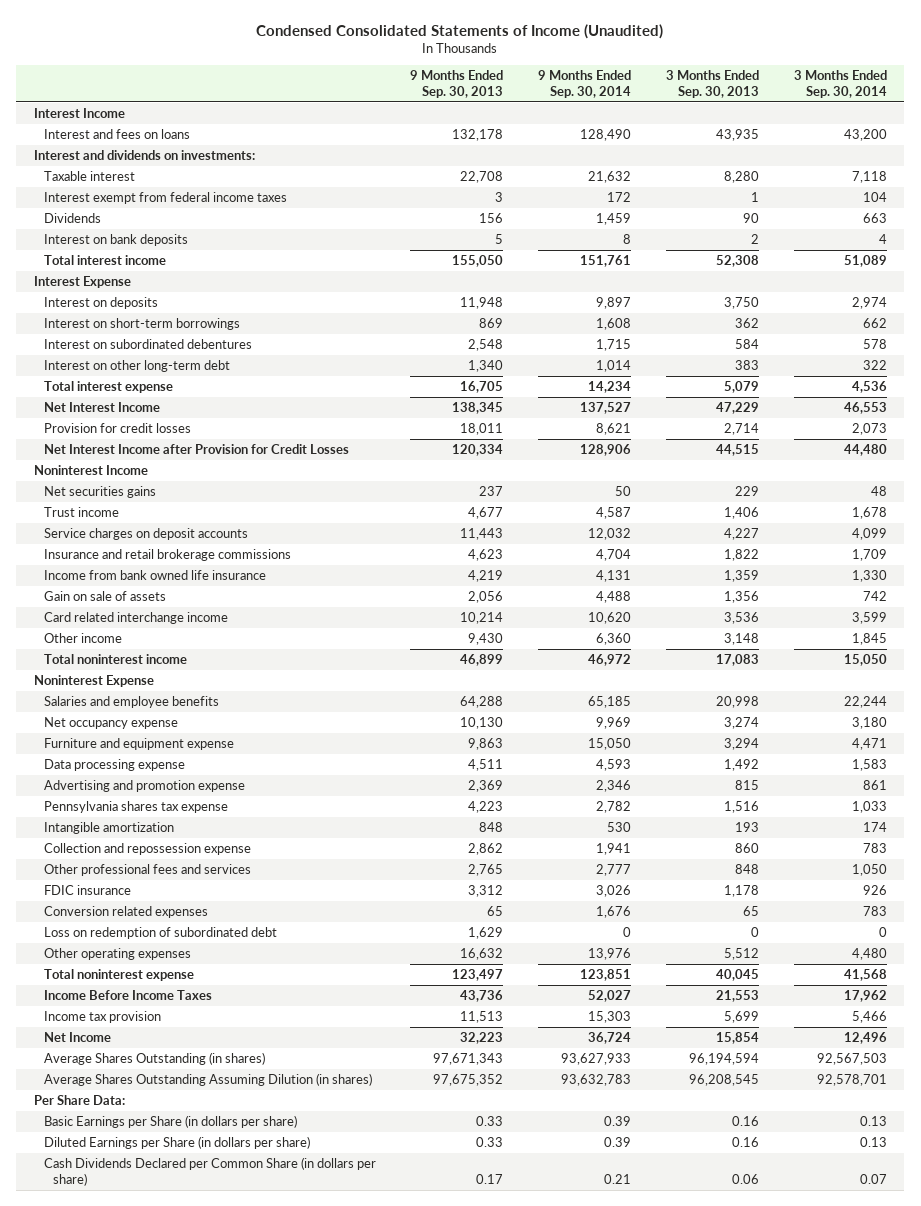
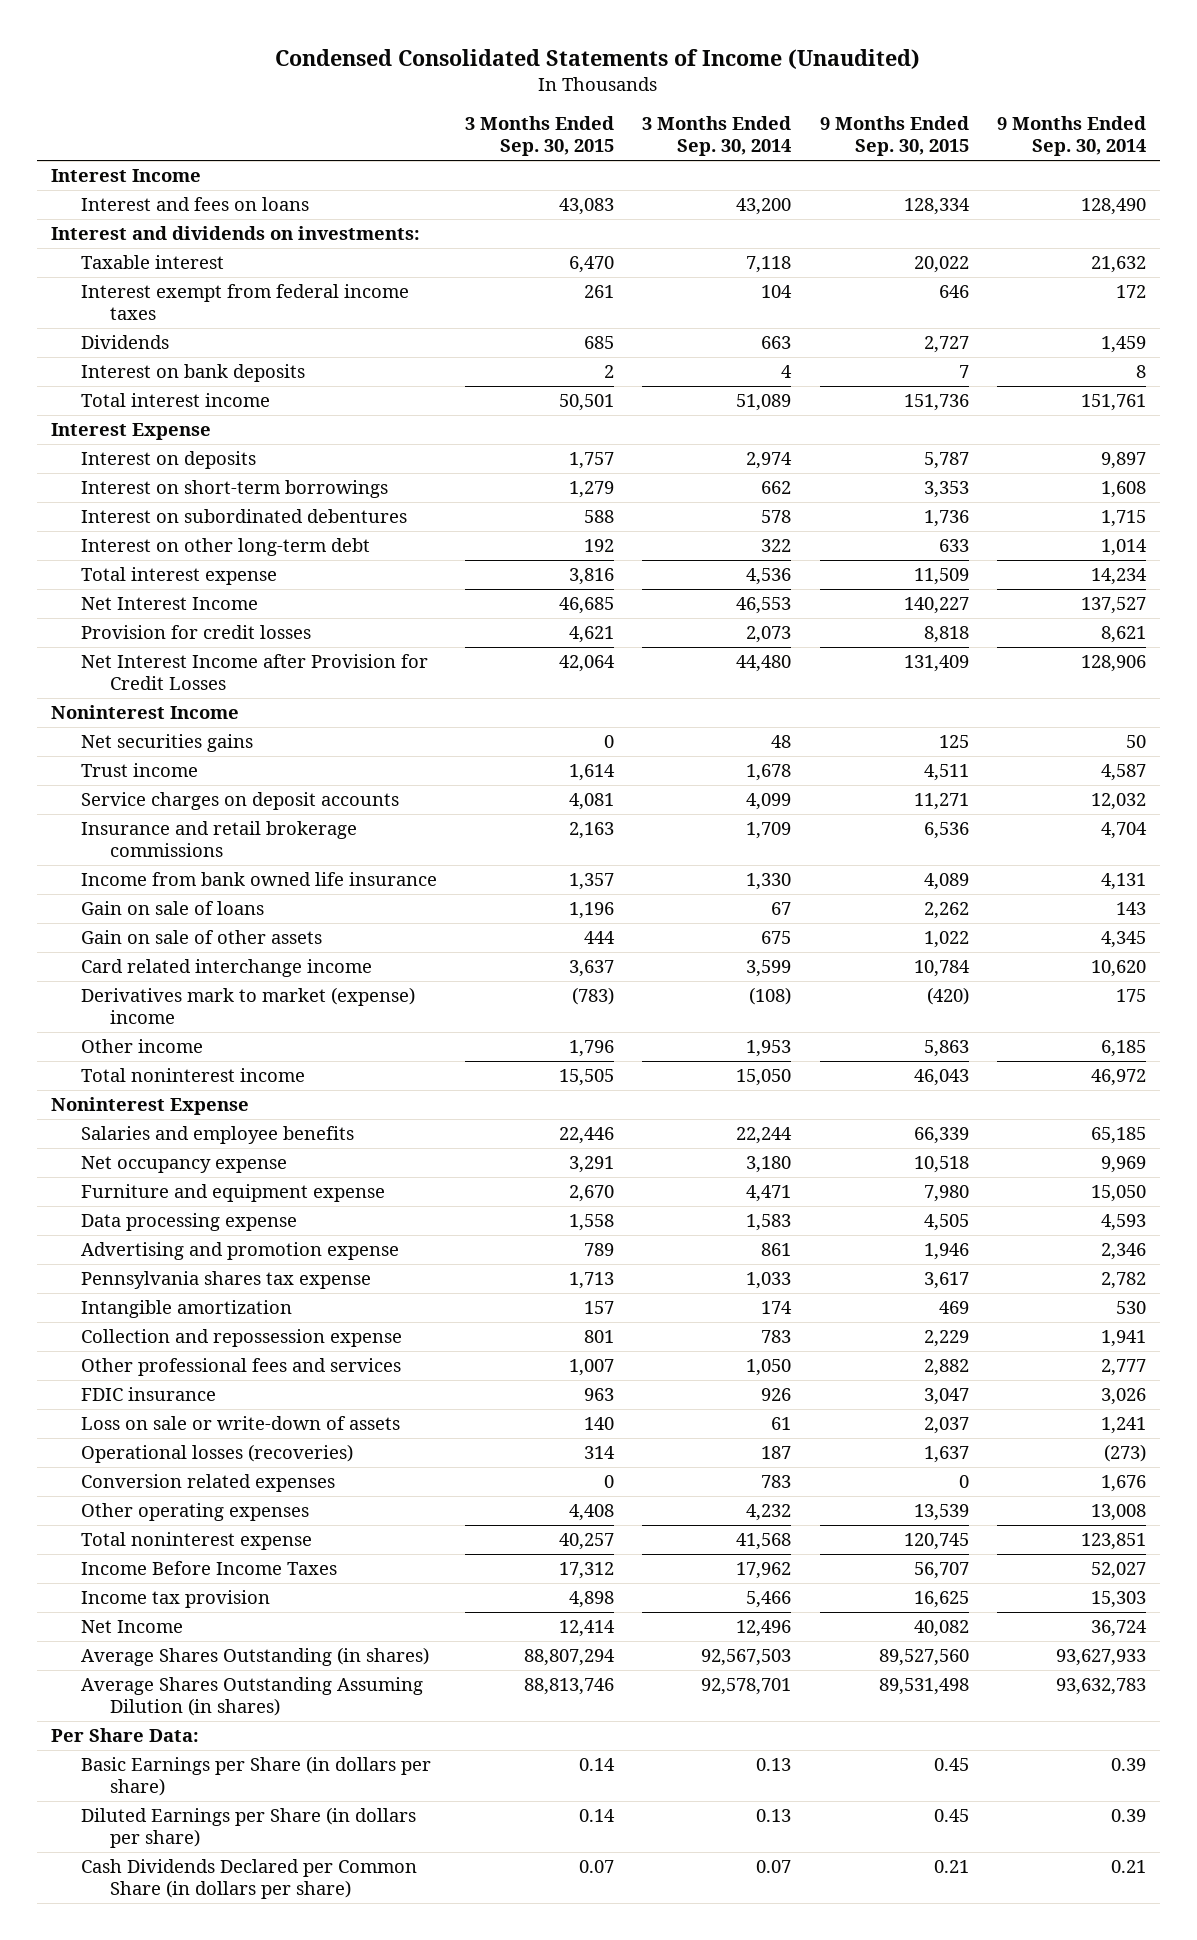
[410,70,504,98] 9 Months Ended Sep. 30, 2013 -> none
[666,70,760,98] 3 Months Ended Sep. 30, 2013 -> none
none -> [464,116,614,157] 3 Months Ended Sep. 30, 2015
none -> [819,116,969,157] 9 Months Ended Sep. 30, 2015
none -> [80,901,264,916] Gain on sale of loans
[43,590,166,601] Gain on sale of assets -> [80,930,322,945] Gain on sale of other assets
[596,590,632,603] 4,488 -> [1100,931,1146,949] 4,345
[862,590,887,601] 742 -> [761,931,792,945] 675
none -> [80,987,415,1025] Derivatives mark to market (expense) income
[596,632,632,645] 6,360 -> [1100,1040,1146,1058] 6,185
[851,632,887,645] 1,845 -> [746,1040,792,1058] 1,953
none -> [80,1416,400,1431] Loss on sale or write-down of assets
none -> [80,1444,353,1464] Operational losses (recoveries)
[43,926,277,939] Loss on redemption of subordinated debt -> none
[588,947,632,960] 13,976 -> [1090,1504,1146,1522] 13,008
[851,947,887,960] 4,480 -> [746,1504,792,1522] 4,232

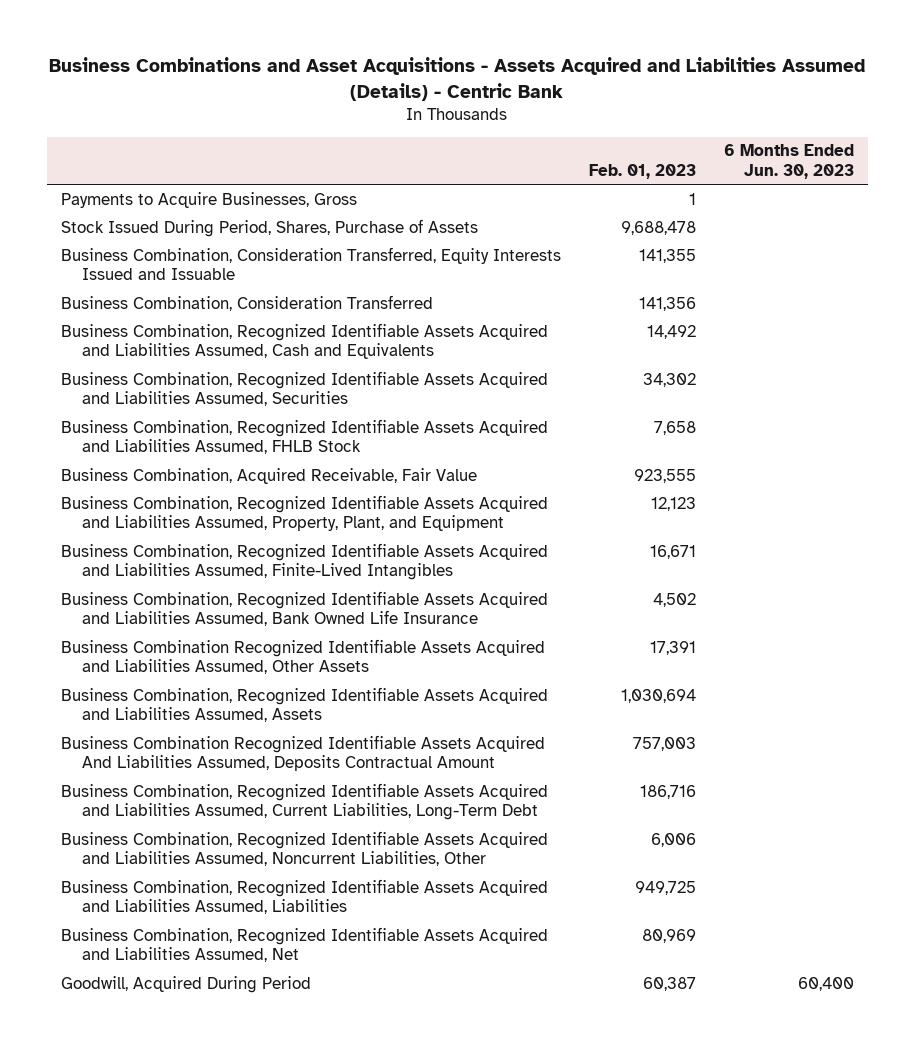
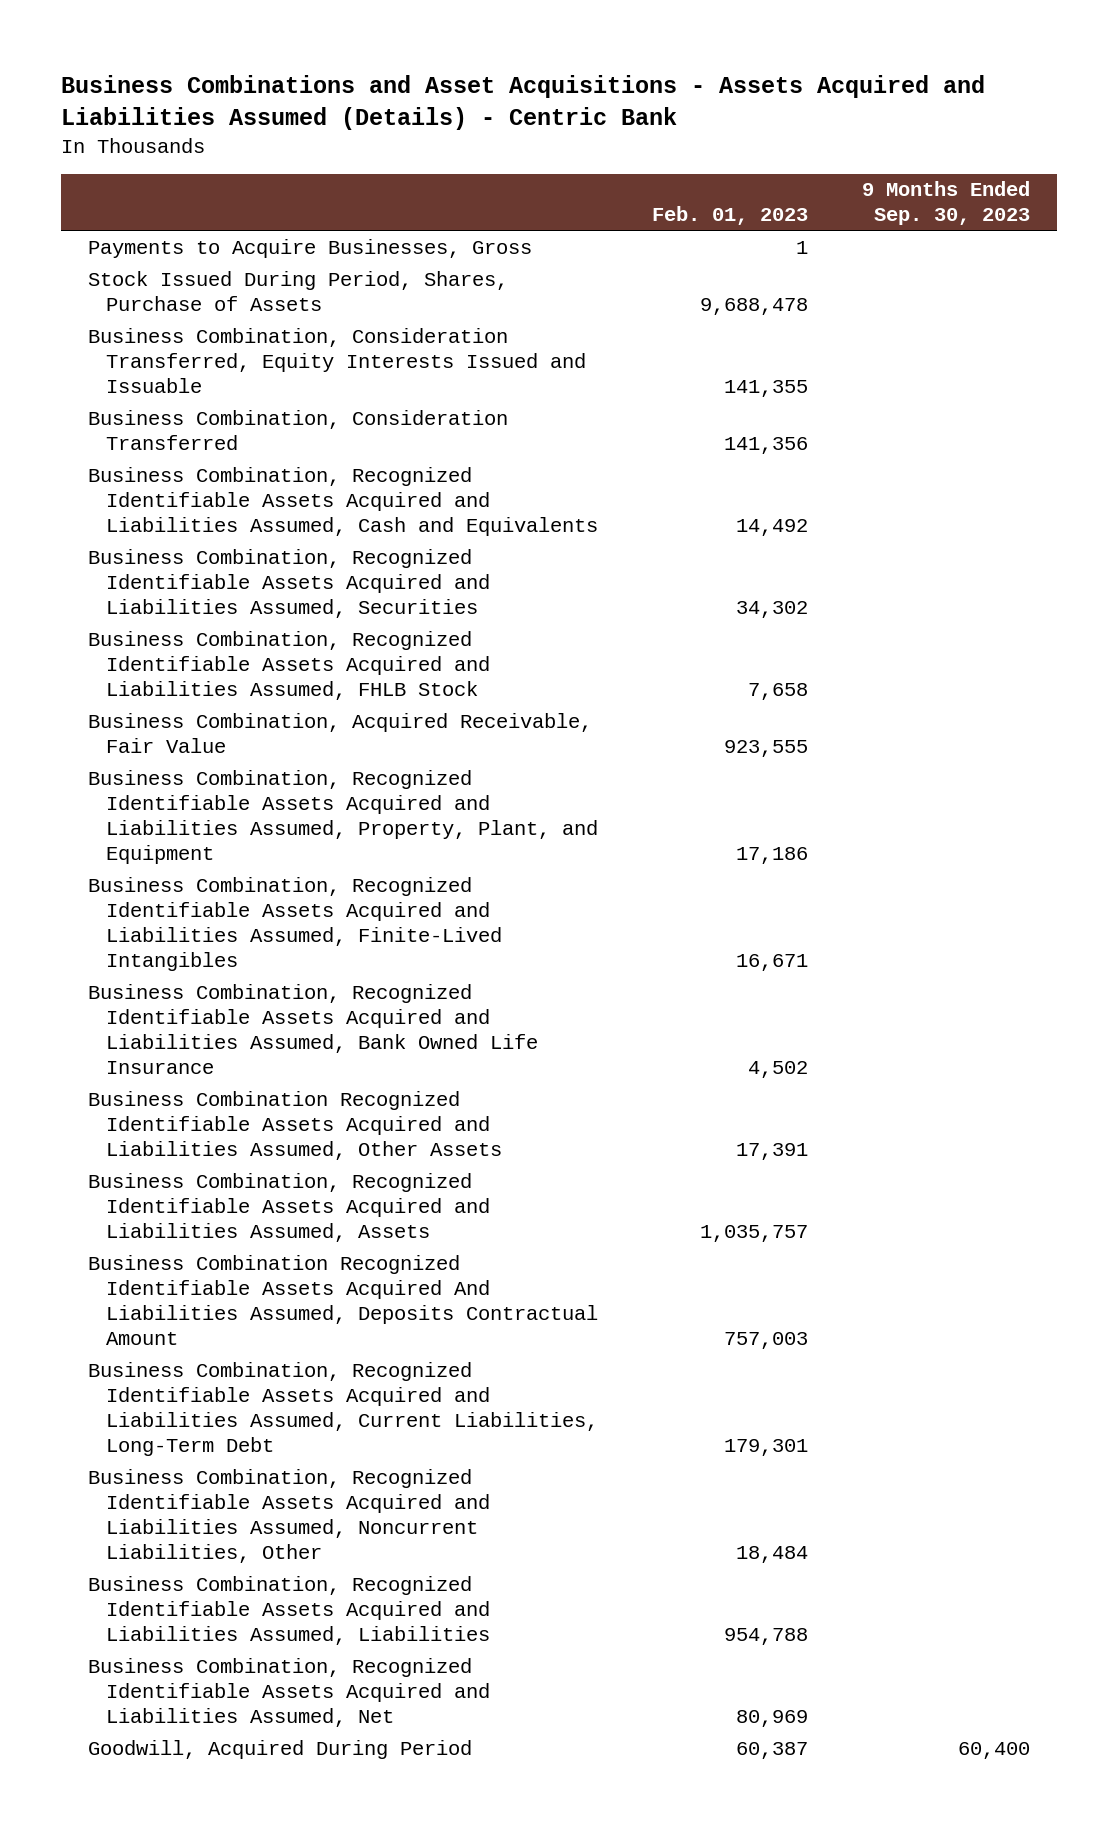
[723,144,854,179] 6 Months Ended Jun. 30, 2023 -> none
none -> [861,181,1030,226] 9 Months Ended Sep. 30, 2023
[650,496,696,511] 12,123 -> [735,846,808,864] 17,186
[620,688,696,703] 1,030,694 -> [699,1224,808,1242] 1,035,757
[639,784,696,799] 186,716 -> [723,1438,808,1456] 179,301
[650,832,696,847] 6,006 -> [735,1545,808,1563] 18,484
[634,880,696,895] 949,725 -> [723,1627,808,1645] 954,788

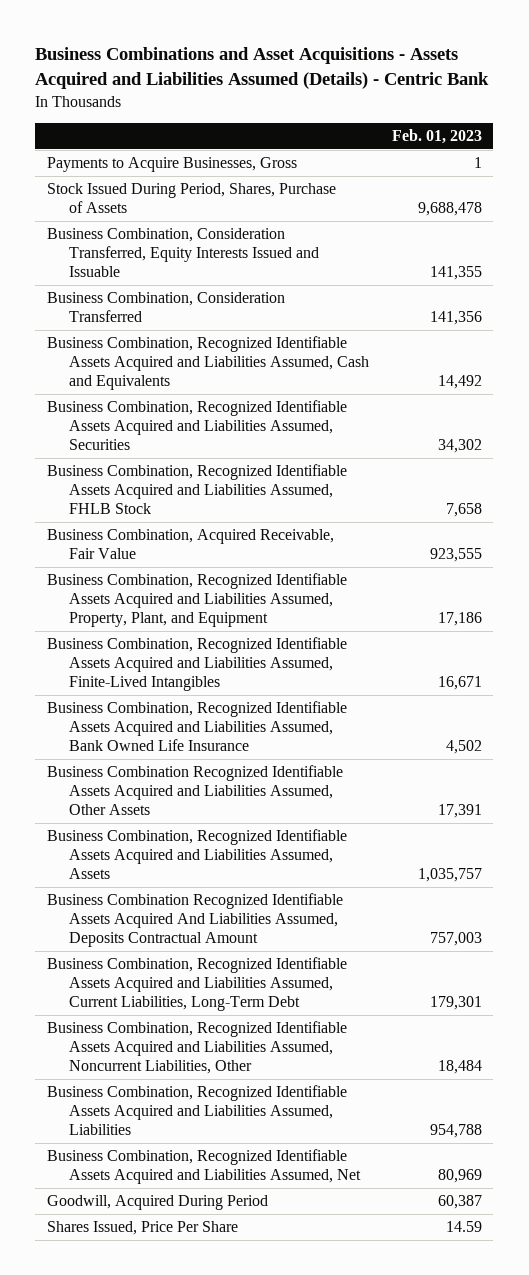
[861,181,1030,226] 9 Months Ended Sep. 30, 2023 -> none
none -> [46,1221,238,1236] Shares Issued, Price Per Share

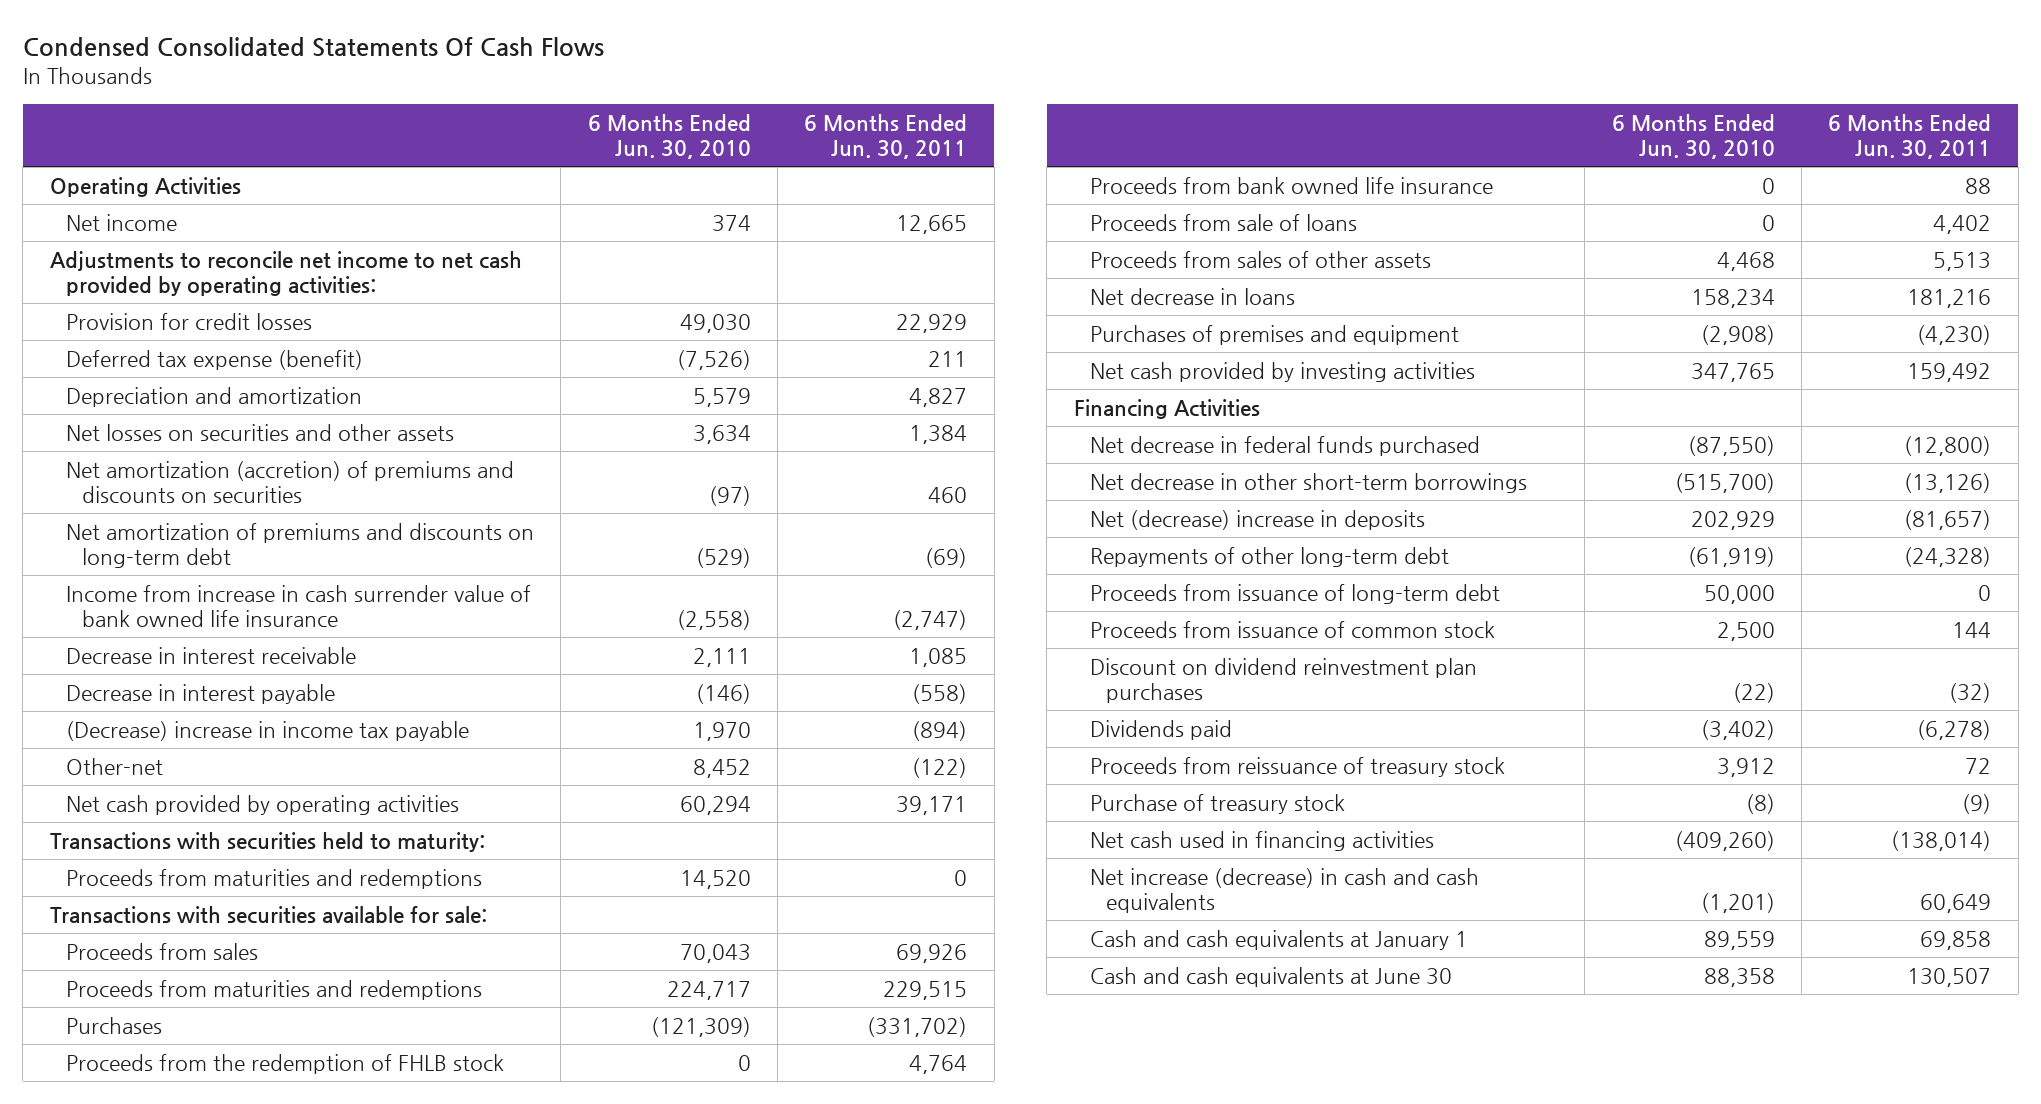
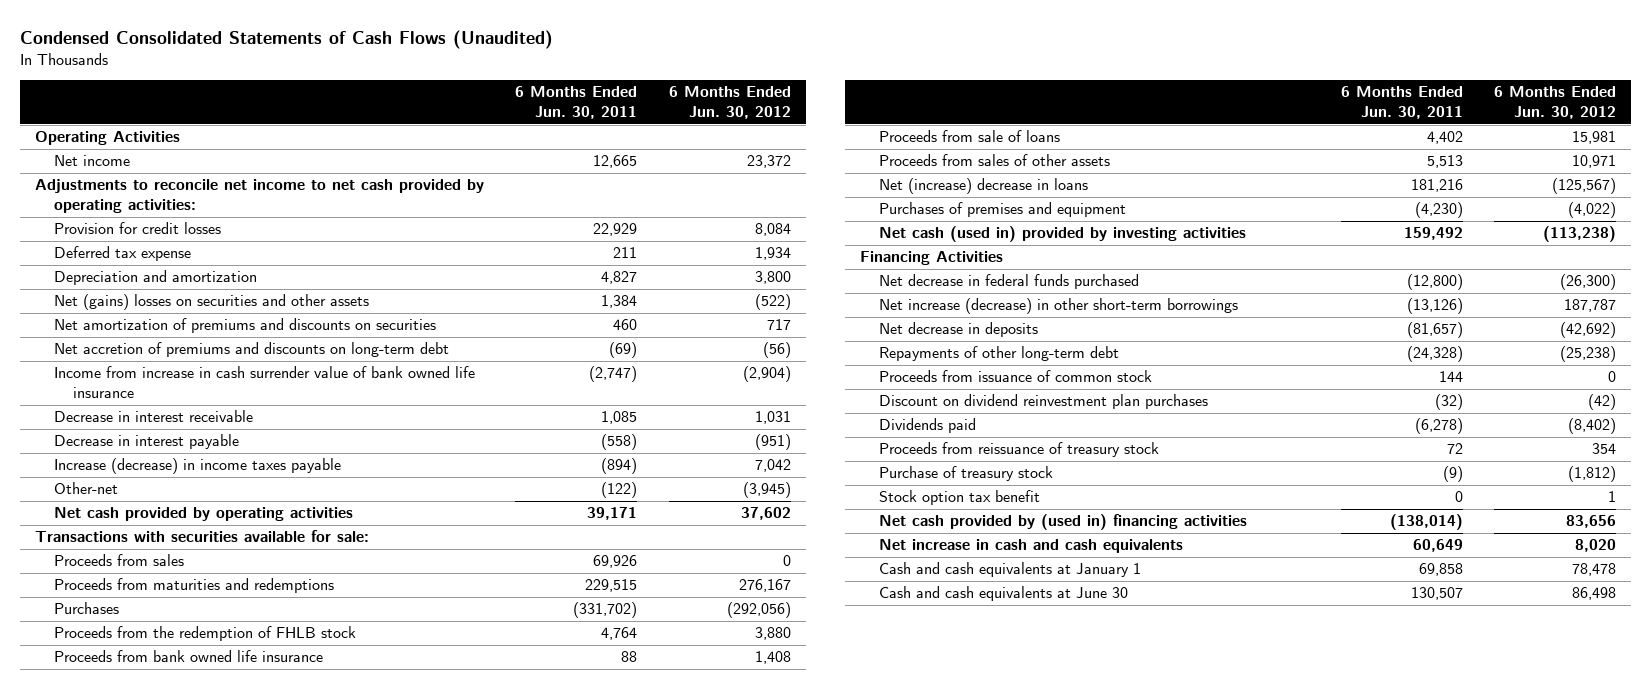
[22,37,604,58] Condensed Consolidated Statements Of Cash Flows -> [19,29,553,49] Condensed Consolidated Statements of Cash Flows (Unaudited)
[587,113,751,160] 6 Months Ended Jun. 30, 2010 -> none
none -> [668,86,791,120] 6 Months Ended Jun. 30, 2012
[65,349,363,370] Deferred tax expense (benefit) -> [54,246,192,262] Deferred tax expense
[65,423,454,441] Net losses on securities and other assets -> [54,294,370,311] Net (gains) losses on securities and other assets
[65,460,514,503] Net amortization (accretion) of premiums and discounts on securities -> [54,318,437,334] Net amortization of premiums and discounts on securities
[65,522,534,568] Net amortization of premiums and discounts on long-term debt -> [54,342,450,358] Net accretion of premiums and discounts on long-term debt
[65,720,469,741] (Decrease) increase in income tax payable -> [54,458,342,475] Increase (decrease) in income taxes payable
[49,831,485,852] Transactions with securities held to maturity: -> none
[65,868,482,889] Proceeds from maturities and redemptions -> none
[1089,287,1295,305] Net decrease in loans -> [879,178,1089,195] Net (increase) decrease in loans
[1089,361,1475,382] Net cash provided by investing activities -> [879,226,1247,243] Net cash (used in) provided by investing activities
[1089,472,1527,493] Net decrease in other short-term borrowings -> [879,298,1239,315] Net increase (decrease) in other short-term borrowings
[1089,509,1425,530] Net (decrease) increase in deposits -> [879,322,1039,338] Net decrease in deposits
[1089,583,1500,604] Proceeds from issuance of long-term debt -> none
none -> [879,490,1041,506] Stock option tax benefit
[1089,830,1434,851] Net cash used in financing activities -> [879,514,1248,531] Net cash provided by (used in) financing activities
[1089,867,1479,913] Net increase (decrease) in cash and cash equivalents -> [879,539,1184,554] Net increase in cash and cash equivalents

